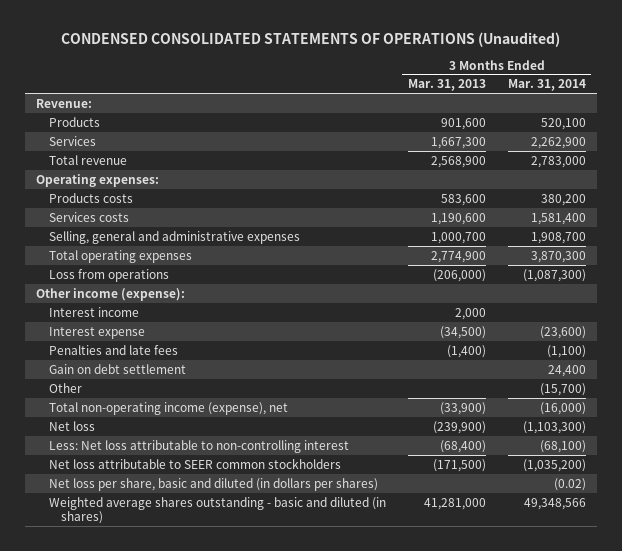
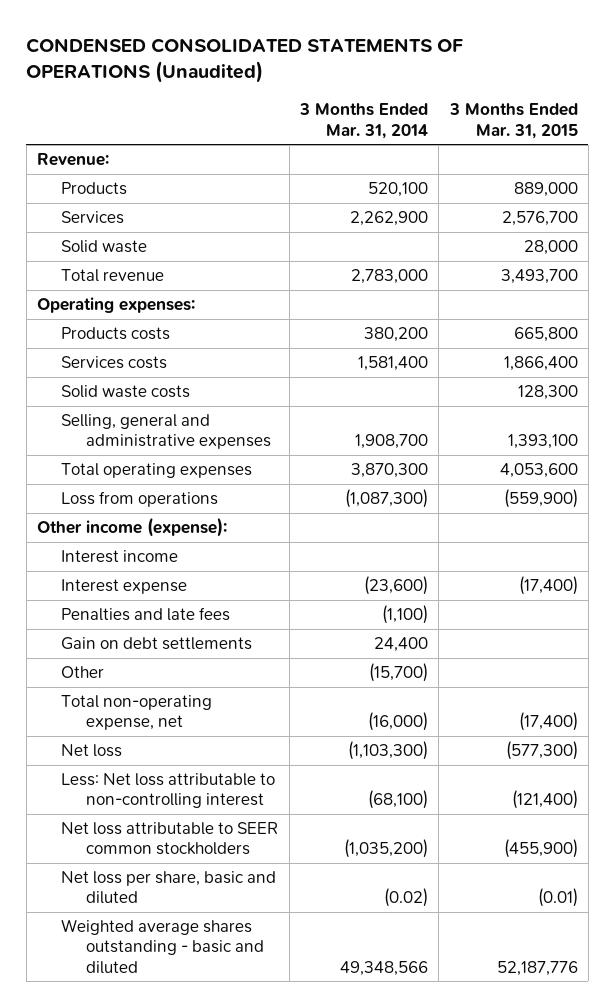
[407,79,486,92] Mar. 31, 2013 -> none
none -> [448,103,578,139] 3 Months Ended Mar. 31, 2015
none -> [61,240,148,254] Solid waste
none -> [61,385,191,399] Solid waste costs
[48,363,186,374] Gain on debt settlement -> [61,637,253,651] Gain on debt settlements
[48,401,288,415] Total non-operating income (expense), net -> [61,695,213,731] Total non-operating expense, net
[48,477,378,491] Net loss per share, basic and diluted (in dollars per shares) -> [61,871,277,905] Net loss per share, basic and diluted
[48,496,386,525] Weighted average shares outstanding - basic and diluted (in shares) -> [61,919,265,974] Weighted average shares outstanding - basic and diluted

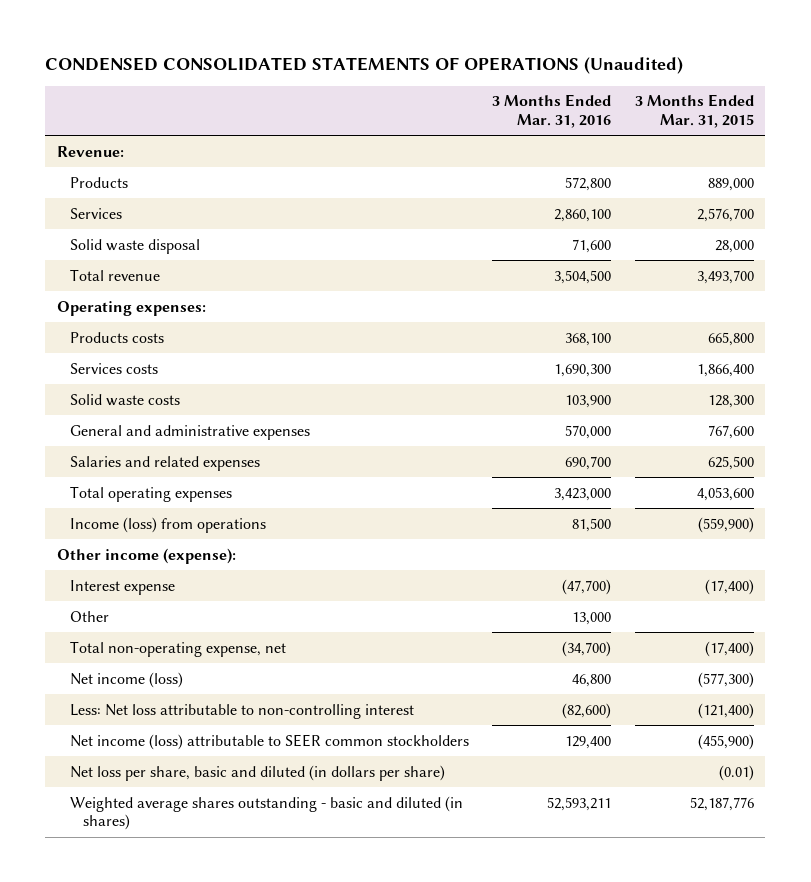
[299,103,429,139] 3 Months Ended Mar. 31, 2014 -> none
none -> [492,94,612,128] 3 Months Ended Mar. 31, 2016
[61,240,148,254] Solid waste -> [69,238,200,254] Solid waste disposal
[61,414,272,450] Selling, general and administrative expenses -> [69,424,310,440] General and administrative expenses
[507,434,578,450] 1,393,100 -> [707,424,754,439] 767,600
none -> [69,455,260,471] Salaries and related expenses
[61,491,219,508] Loss from operations -> [69,516,266,533] Income (loss) from operations
[61,550,179,564] Interest income -> none
[61,607,231,622] Penalties and late fees -> none
[61,637,253,651] Gain on debt settlements -> none
[61,744,123,758] Net loss -> [69,671,183,688] Net income (loss)
[61,822,279,856] Net loss attributable to SEER common stockholders -> [69,733,469,750] Net income (loss) attributable to SEER common stockholders
[61,871,277,905] Net loss per share, basic and diluted -> [69,764,445,781] Net loss per share, basic and diluted (in dollars per share)
[61,919,265,974] Weighted average shares outstanding - basic and diluted -> [69,795,463,831] Weighted average shares outstanding - basic and diluted (in shares)

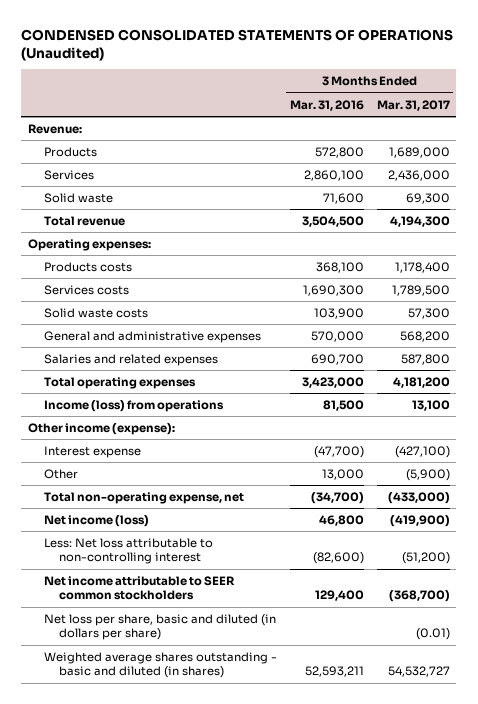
[634,94,754,128] 3 Months Ended Mar. 31, 2015 -> none
none -> [376,99,450,111] Mar. 31, 2017
[69,238,200,254] Solid waste disposal -> [43,192,113,203] Solid waste
[69,733,469,750] Net income (loss) attributable to SEER common stockholders -> [43,575,235,601] Net income attributable to SEER common stockholders

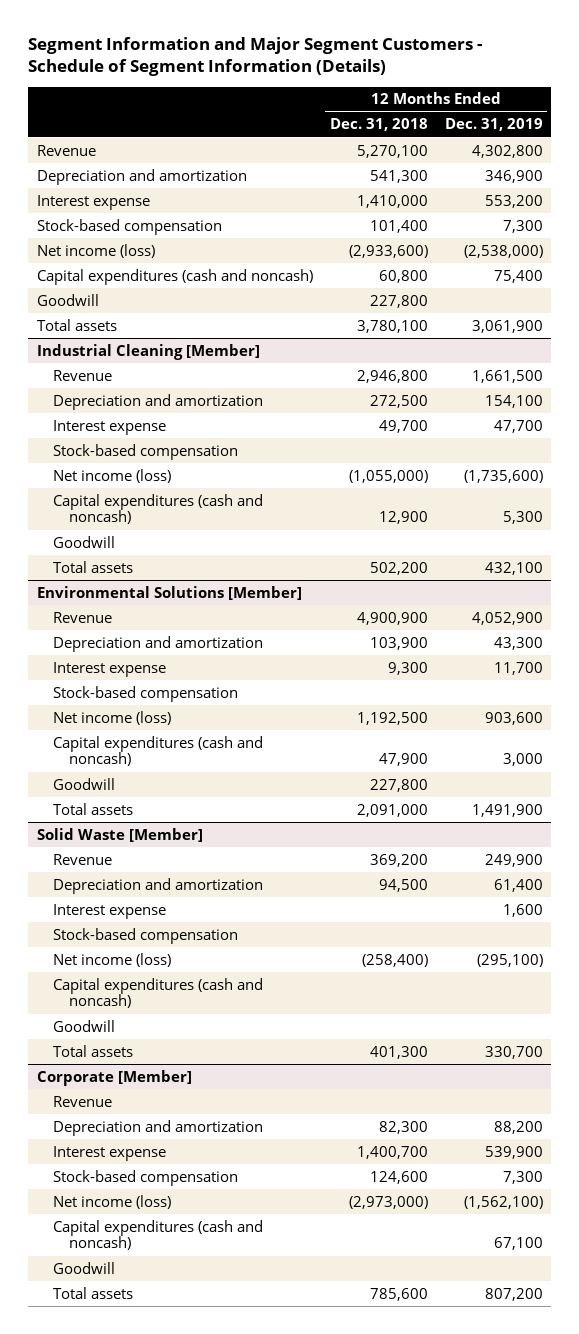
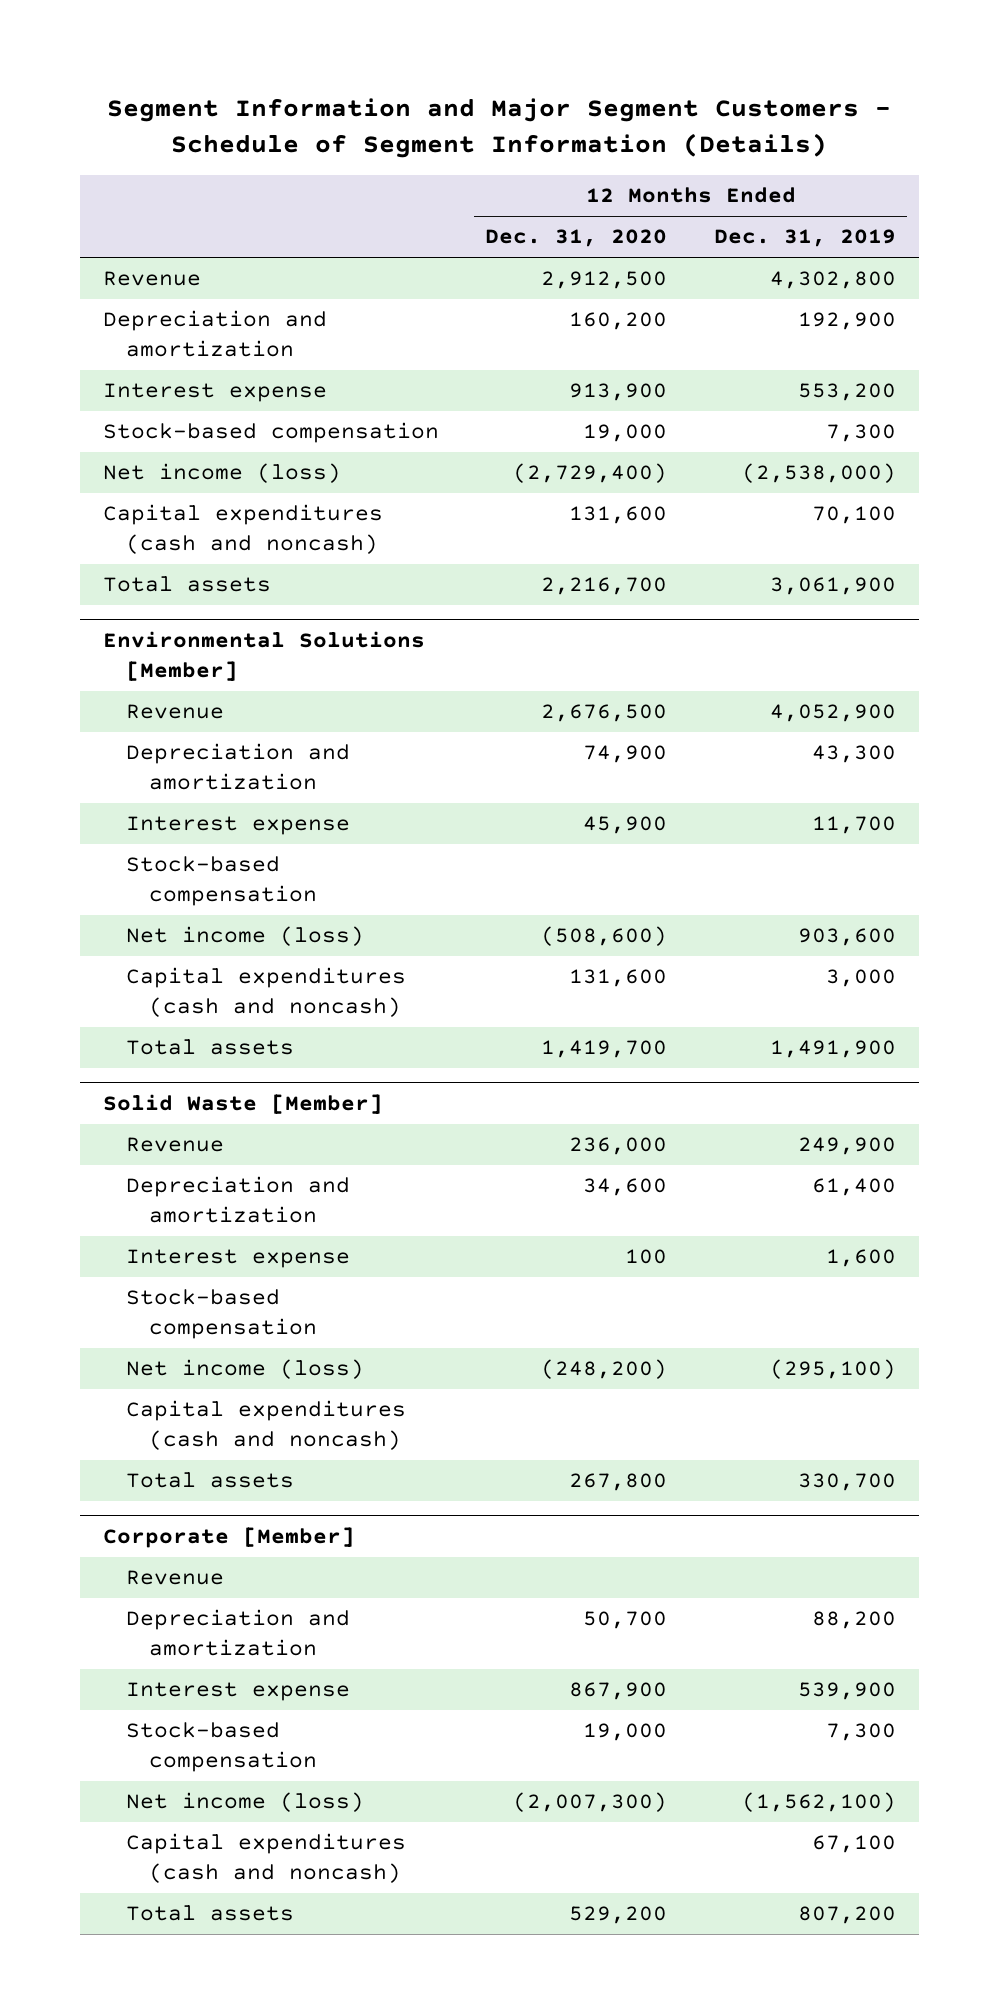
[329,118,428,132] Dec. 31, 2018 -> none
none -> [485,229,668,248] Dec. 31, 2020
[484,169,543,183] 346,900 -> [797,312,896,331] 192,900
[36,293,99,306] Goodwill -> none
[493,269,543,283] 75,400 -> [811,506,896,525] 70,100
[36,343,260,360] Industrial Cleaning [Member] -> none
[52,369,112,381] Revenue -> none
[52,393,263,410] Depreciation and amortization -> none
[52,419,166,435] Interest expense -> none
[52,443,238,460] Stock-based compensation -> none
[52,468,171,483] Net income (loss) -> none
[52,493,263,525] Capital expenditures (cash and noncash) -> none
[52,535,115,548] Goodwill -> none
[52,560,133,573] Total assets -> none
[52,777,115,790] Goodwill -> none
[52,1019,115,1032] Goodwill -> none
[52,1261,115,1274] Goodwill -> none

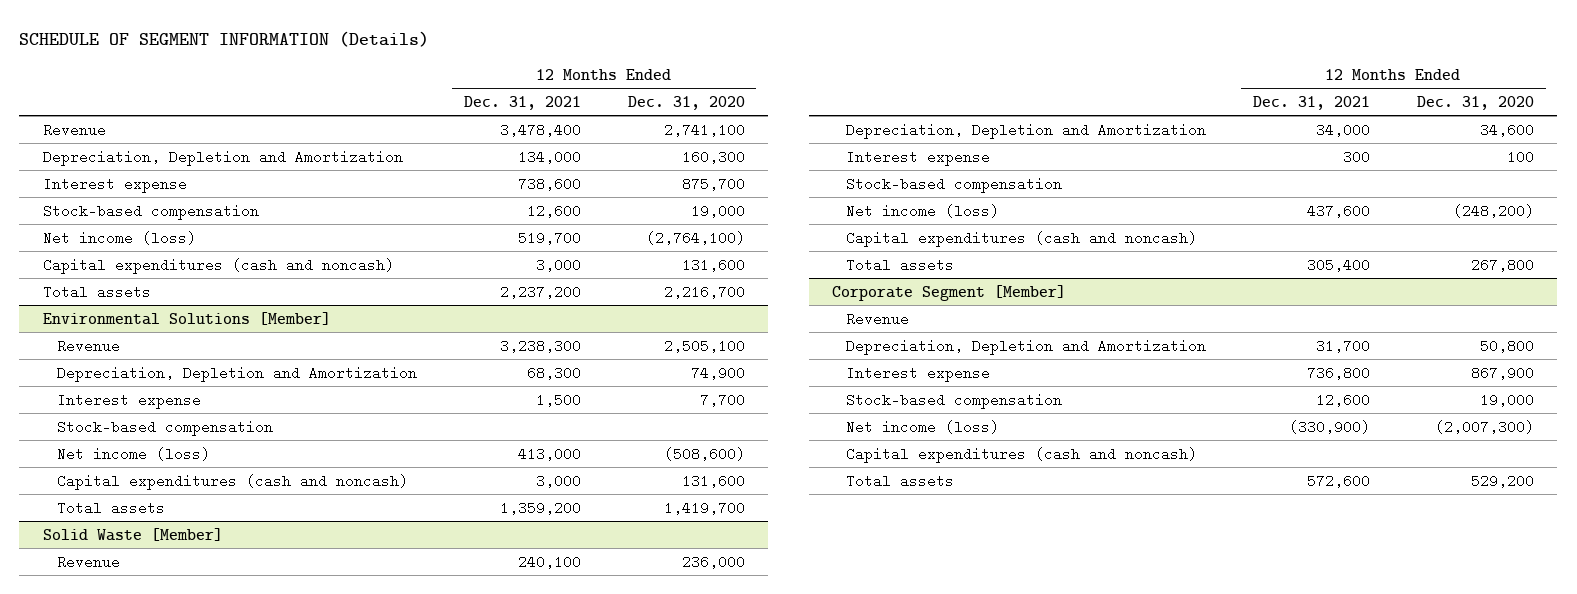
[107,97,892,158] Segment Information and Major Segment Customers - Schedule of Segment Information (Details) -> [19,30,430,47] SCHEDULE OF SEGMENT INFORMATION (Details)
[713,229,896,248] Dec. 31, 2019 -> none
none -> [463,95,581,110] Dec. 31, 2021
[541,271,668,290] 2,912,500 -> [663,122,745,137] 2,741,100
[103,310,328,358] Depreciation and amortization -> [42,149,403,166] Depreciation, Depletion and Amortization
[569,312,668,331] 160,200 -> [681,149,745,164] 160,300
[569,383,668,402] 913,900 -> [681,176,745,191] 875,700
[513,463,668,484] (2,729,400) -> [645,230,745,245] (2,764,100)
[541,704,668,723] 2,676,500 -> [663,338,745,353] 2,505,100
[126,743,351,791] Depreciation and amortization -> [56,365,417,382] Depreciation, Depletion and Amortization
[583,816,668,835] 45,900 -> [699,392,745,407] 7,700
[126,1176,351,1224] Depreciation and amortization -> [846,122,1207,139] Depreciation, Depletion and Amortization
[103,1527,356,1549] Corporate [Member] -> [832,284,1067,301] Corporate Segment [Member]
[126,1609,351,1657] Depreciation and amortization -> [846,338,1207,355] Depreciation, Depletion and Amortization
[583,1611,668,1630] 50,700 -> [1479,338,1534,353] 50,800

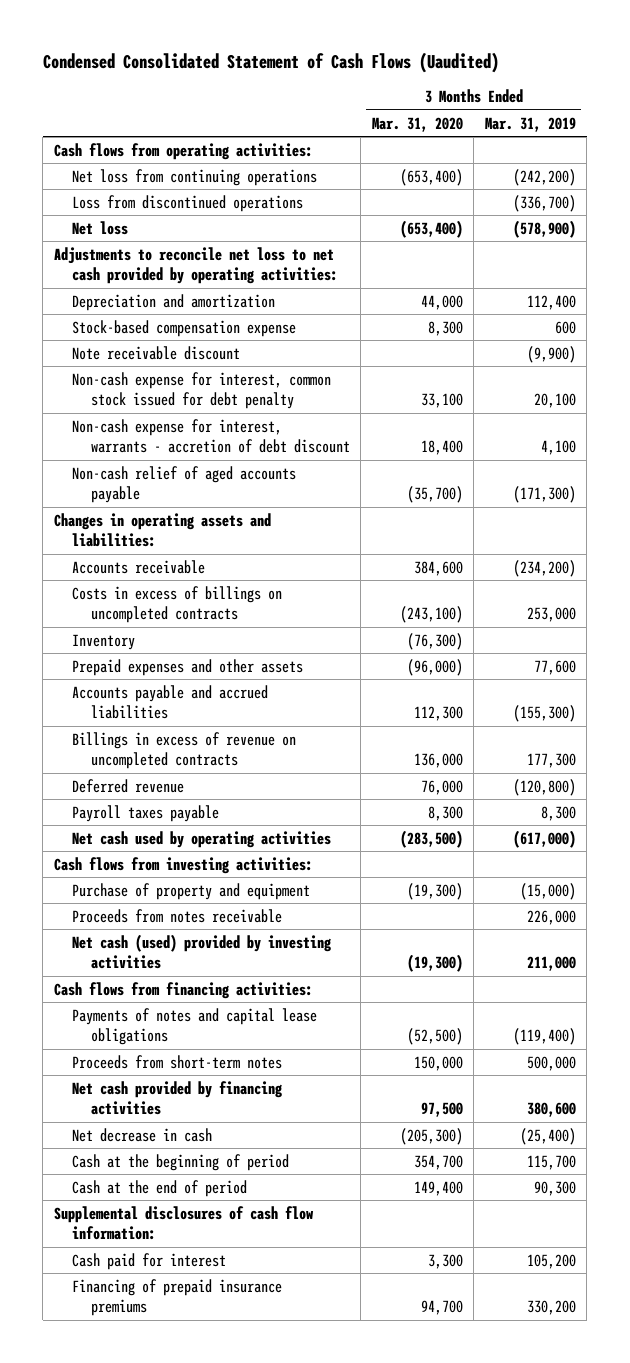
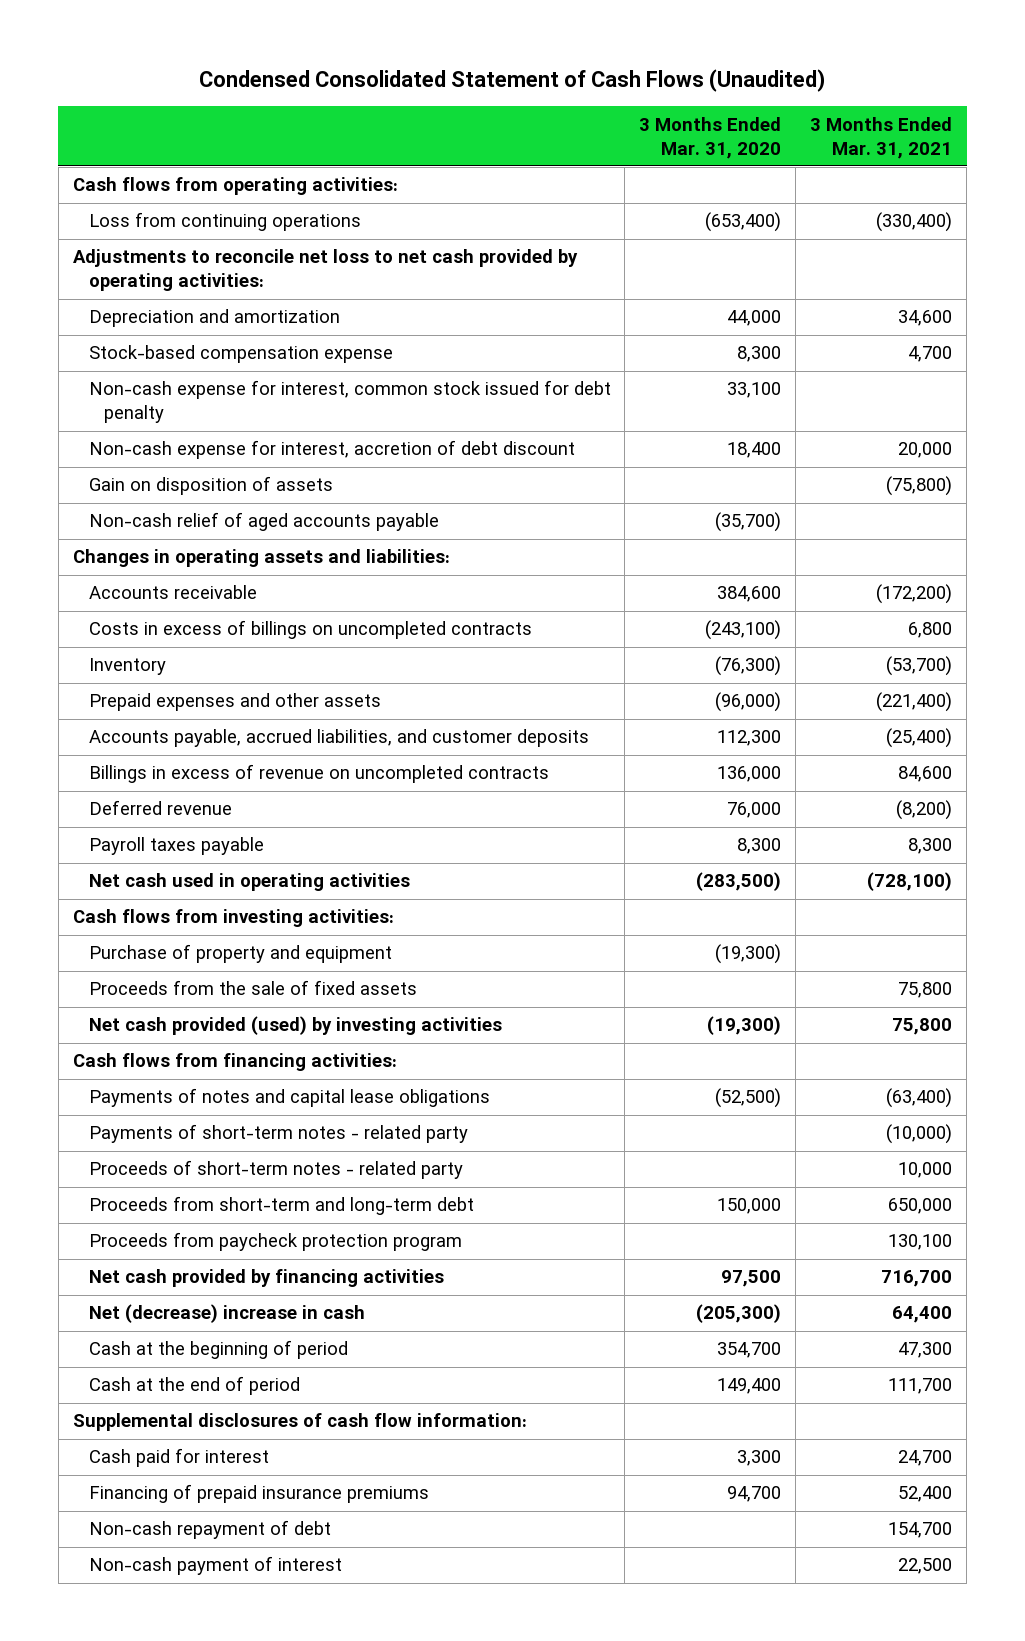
[42,51,499,73] Condensed Consolidated Statement of Cash Flows (Uaudited) -> [199,69,826,93] Condensed Consolidated Statement of Cash Flows (Unaudited)
[484,116,576,132] Mar. 31, 2019 -> none
none -> [810,116,953,159] 3 Months Ended Mar. 31, 2021
[72,194,304,212] Loss from discontinued operations -> none
[72,220,129,235] Net loss -> none
[72,168,318,186] Net loss from continuing operations -> [88,212,361,232] Loss from continuing operations
[72,345,241,360] Note receivable discount -> none
[72,418,350,454] Non-cash expense for interest, warrants - accretion of debt discount -> [88,440,575,460] Non-cash expense for interest, accretion of debt discount
none -> [88,476,333,496] Gain on disposition of assets
[72,684,269,720] Accounts payable and accrued liabilities -> [88,729,589,748] Accounts payable, accrued liabilities, and customer deposits
[72,830,332,848] Net cash used by operating activities -> [88,873,410,892] Net cash used in operating activities
[72,908,283,923] Proceeds from notes receivable -> none
none -> [88,980,417,996] Proceeds from the sale of fixed assets
[72,933,333,970] Net cash (used) provided by investing activities -> [88,1016,502,1036] Net cash provided (used) by investing activities
none -> [88,1124,468,1144] Payments of short-term notes - related party
none -> [88,1160,463,1180] Proceeds of short-term notes - related party
[72,1054,283,1069] Proceeds from short-term notes -> [88,1196,474,1216] Proceeds from short-term and long-term debt
none -> [88,1232,462,1252] Proceeds from paycheck protection program
[72,1127,213,1142] Net decrease in cash -> [88,1304,365,1324] Net (decrease) increase in cash
none -> [88,1520,331,1540] Non-cash repayment of debt
none -> [88,1556,342,1576] Non-cash payment of interest

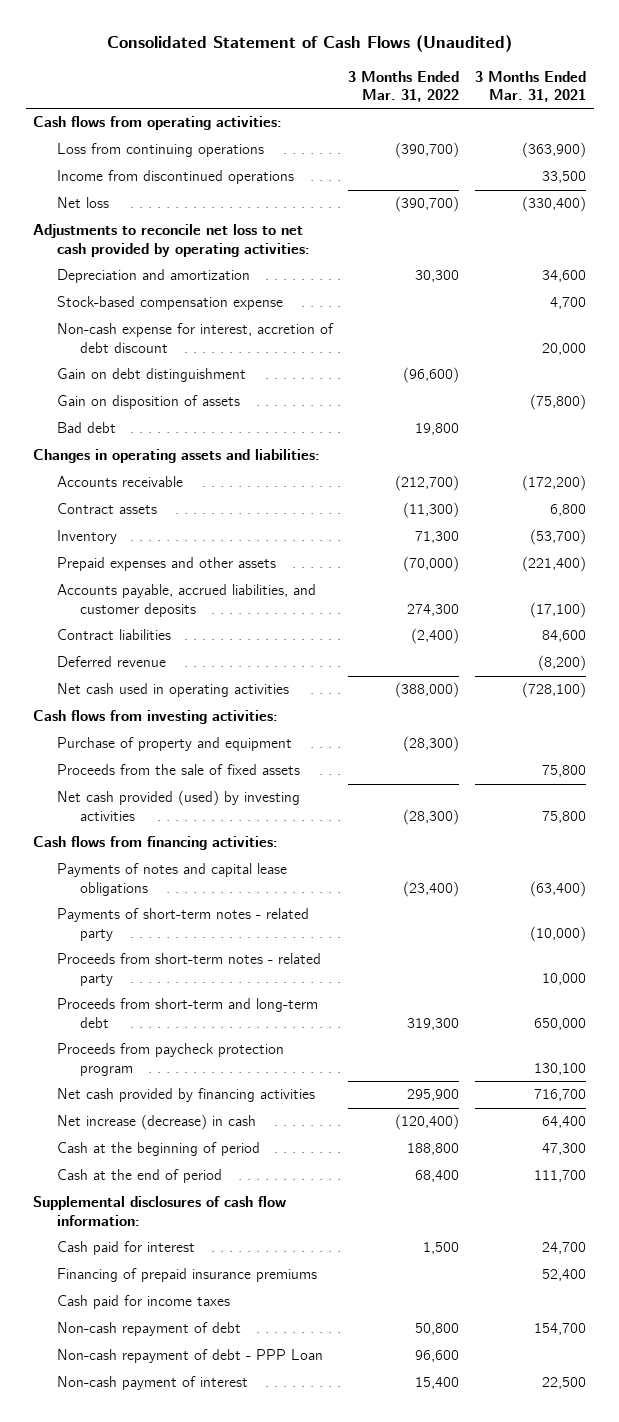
[199,69,826,93] Condensed Consolidated Statement of Cash Flows (Unaudited) -> [106,35,512,53] Consolidated Statement of Cash Flows (Unaudited)
[639,116,782,159] 3 Months Ended Mar. 31, 2020 -> none
none -> [348,70,460,103] 3 Months Ended Mar. 31, 2022
[876,212,953,233] (330,400) -> [522,142,587,159] (363,900)
none -> [56,170,294,185] Income from discontinued operations
none -> [56,197,109,209] Net loss
[88,380,611,424] Non-cash expense for interest, common stock issued for debt penalty -> none
none -> [56,368,246,383] Gain on debt distinguishment
[88,512,439,532] Non-cash relief of aged accounts payable -> none
none -> [56,422,116,434] Bad debt
[88,620,532,640] Costs in excess of billings on uncompleted contracts -> [56,503,157,515] Contract assets
[886,728,953,749] (25,400) -> [530,601,587,618] (17,100)
[88,764,549,784] Billings in excess of revenue on uncompleted contracts -> [56,629,171,641] Contract liabilities
[88,837,264,856] Payroll taxes payable -> none
[88,1160,463,1180] Proceeds of short-term notes - related party -> [56,953,321,986] Proceeds from short-term notes - related party
[88,1304,365,1324] Net (decrease) increase in cash -> [56,1114,256,1131] Net increase (decrease) in cash
none -> [56,1295,230,1310] Cash paid for income taxes
none -> [56,1349,323,1364] Non-cash repayment of debt - PPP Loan

